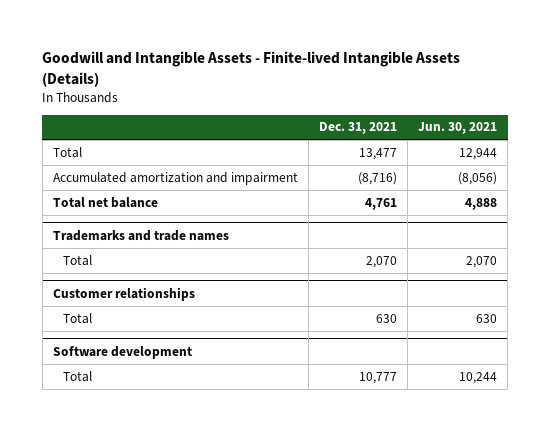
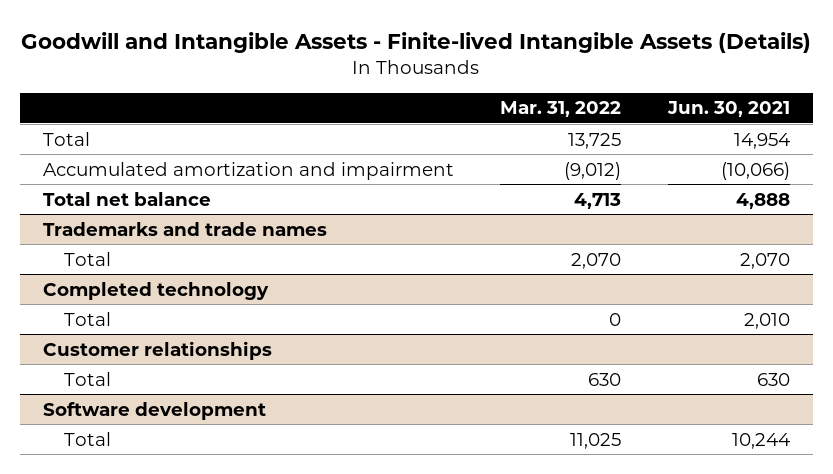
[319,122,398,135] Dec. 31, 2021 -> none
none -> [500,101,622,118] Mar. 31, 2022
[459,147,498,160] 12,944 -> [733,132,790,149] 14,954
[458,171,498,185] (8,056) -> [720,161,790,180] (10,066)
none -> [43,281,270,300] Completed technology
none -> [63,311,111,326] Total

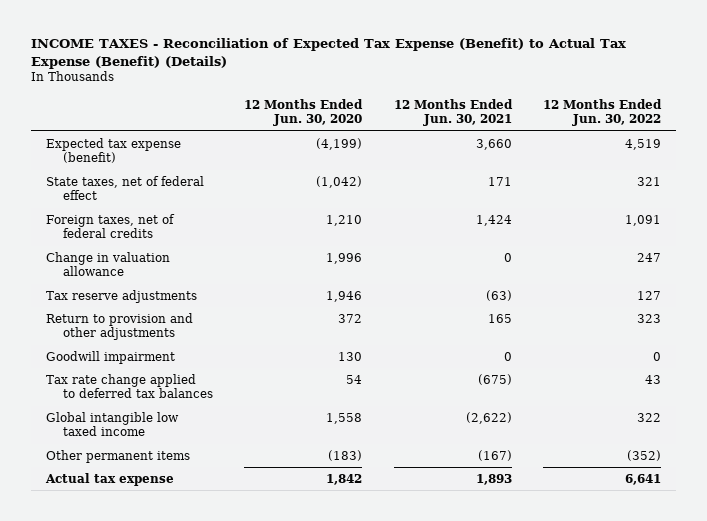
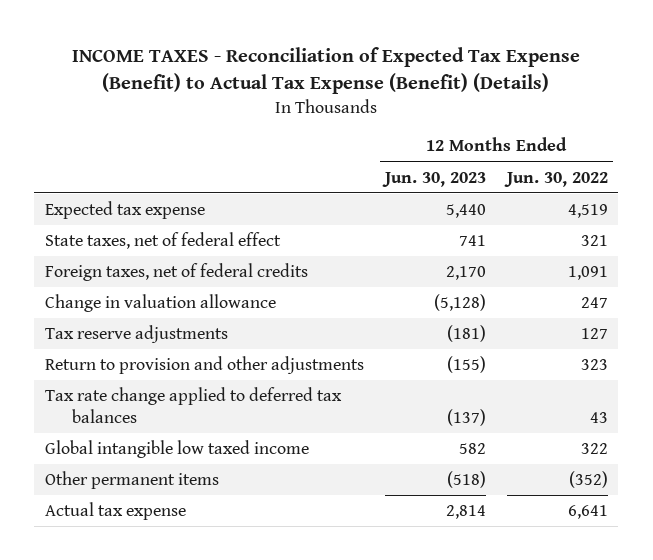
[244,98,364,127] 12 Months Ended Jun. 30, 2020 -> none
[393,98,513,127] 12 Months Ended Jun. 30, 2021 -> none
none -> [381,171,486,187] Jun. 30, 2023
[46,137,182,164] Expected tax expense (benefit) -> [44,201,205,220] Expected tax expense
[46,350,176,364] Goodwill impairment -> none

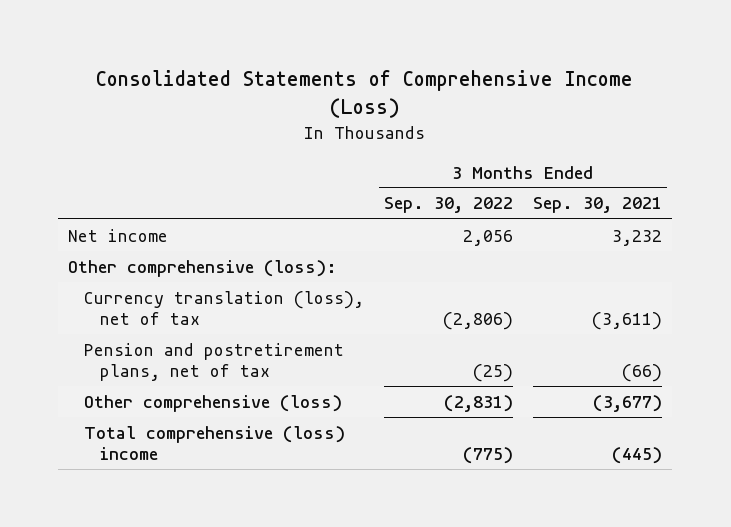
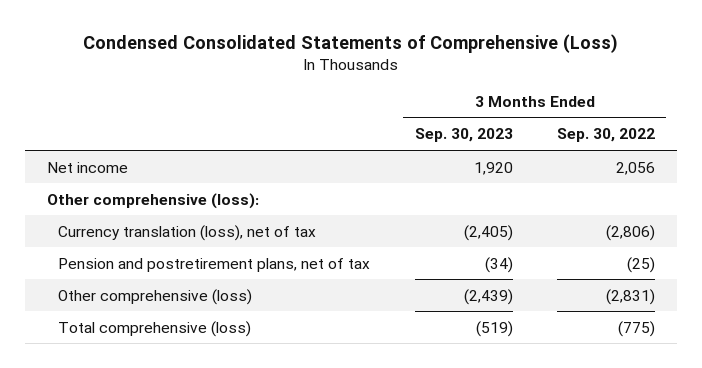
[96,70,634,119] Consolidated Statements of Comprehensive Income (Loss) -> [82,33,618,53] Condensed Consolidated Statements of Comprehensive (Loss)
[533,197,663,214] Sep. 30, 2021 -> none
none -> [414,128,513,143] Sep. 30, 2023
[84,425,346,460] Total comprehensive (loss) income -> [58,320,252,337] Total comprehensive (loss)

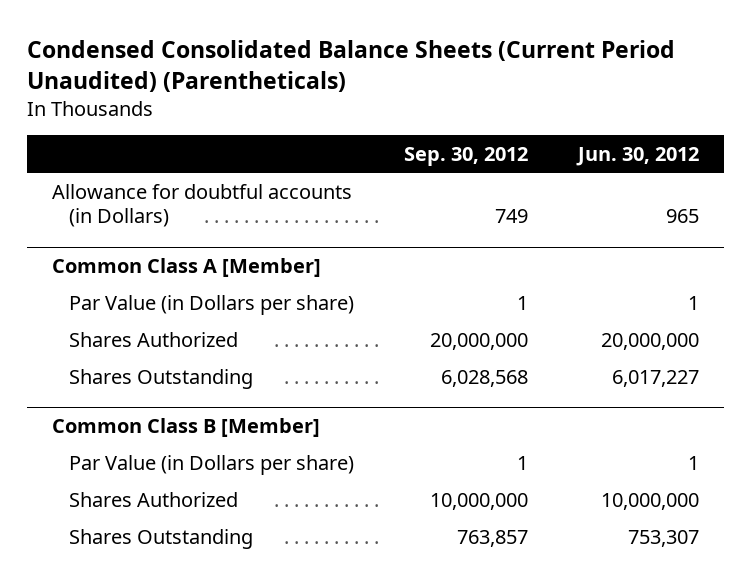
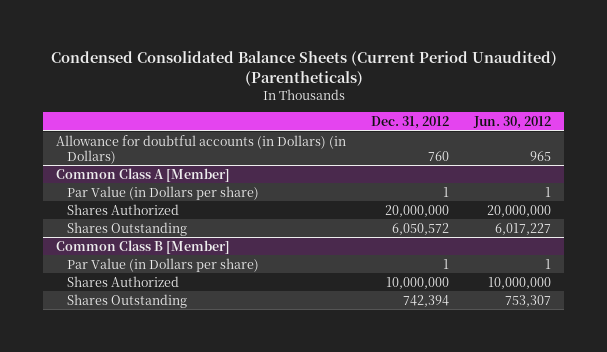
[403,146,528,166] Sep. 30, 2012 -> none
none -> [371,116,450,130] Dec. 31, 2012
[52,183,353,228] Allowance for doubtful accounts (in Dollars) -> [55,134,346,164] Allowance for doubtful accounts (in Dollars) (in Dollars)

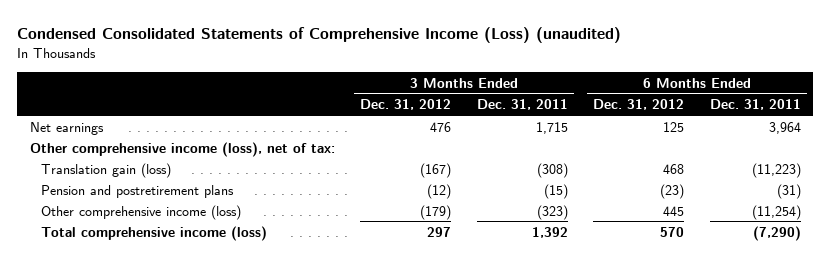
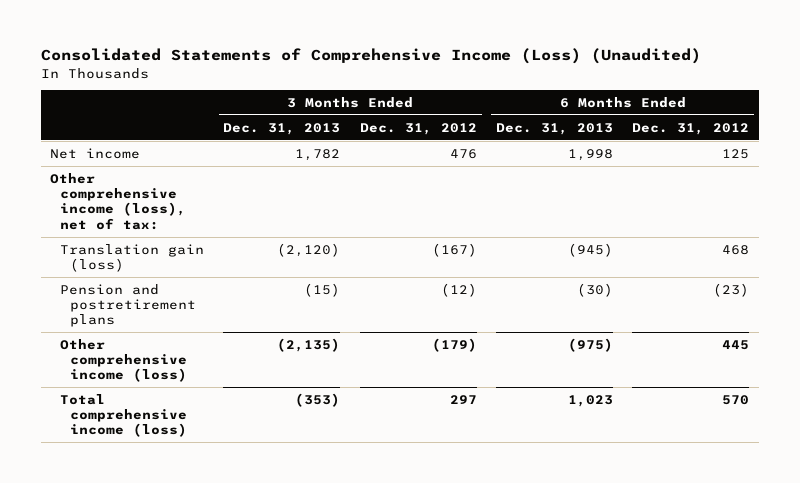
[17,27,622,44] Condensed Consolidated Statements of Comprehensive Income (Loss) (unaudited) -> [40,48,701,65] Consolidated Statements of Comprehensive Income (Loss) (Unaudited)
[476,99,568,111] Dec. 31, 2011 -> none
[709,99,801,111] Dec. 31, 2011 -> none
none -> [223,122,341,135] Dec. 31, 2013
none -> [496,122,614,135] Dec. 31, 2013
[30,121,105,135] Net earnings -> [50,147,141,159] Net income

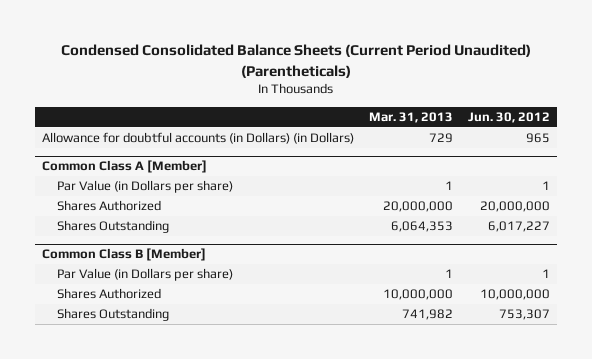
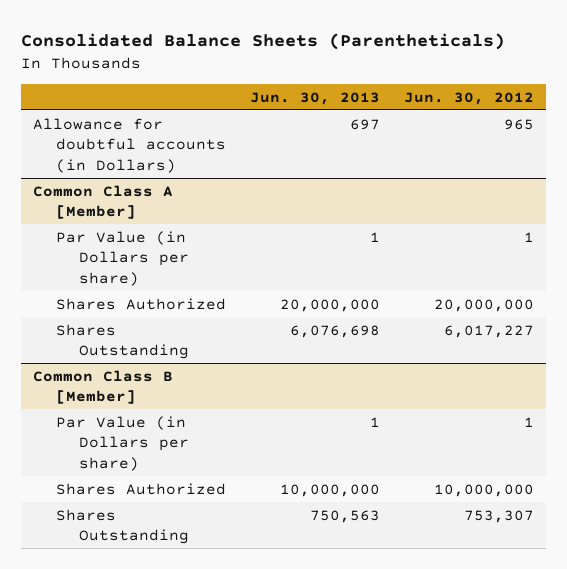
[60,44,531,78] Condensed Consolidated Balance Sheets (Current Period Unaudited) (Parentheticals) -> [21,33,506,51] Consolidated Balance Sheets (Parentheticals)
[368,111,453,123] Mar. 31, 2013 -> none
none -> [249,91,380,105] Jun. 30, 2013
[41,132,354,145] Allowance for doubtful accounts (in Dollars) (in Dollars) -> [33,117,227,174] Allowance for doubtful accounts (in Dollars)

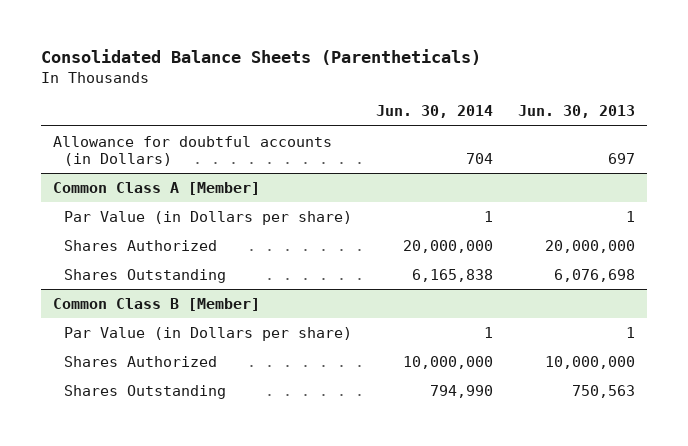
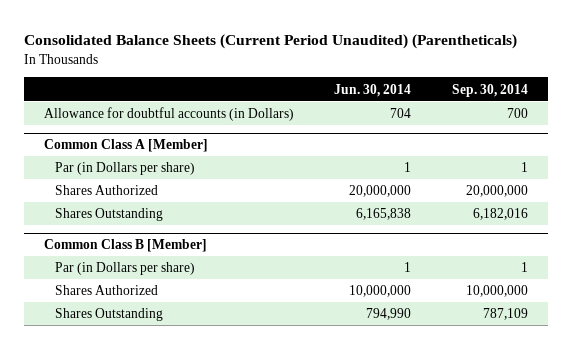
[40,49,481,66] Consolidated Balance Sheets (Parentheticals) -> [24,34,518,50] Consolidated Balance Sheets (Current Period Unaudited) (Parentheticals)
[517,105,635,119] Jun. 30, 2013 -> none
none -> [451,83,528,97] Sep. 30, 2014
[63,210,352,225] Par Value (in Dollars per share) -> [54,162,195,176] Par (in Dollars per share)
[63,326,352,341] Par Value (in Dollars per share) -> [54,262,195,276] Par (in Dollars per share)

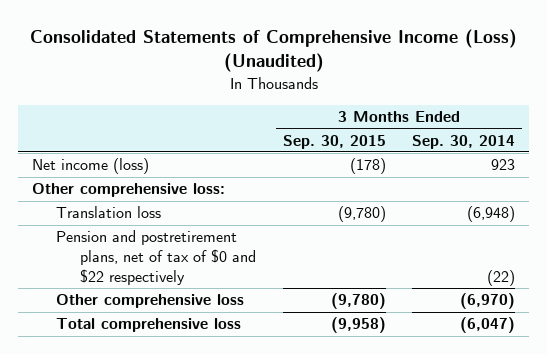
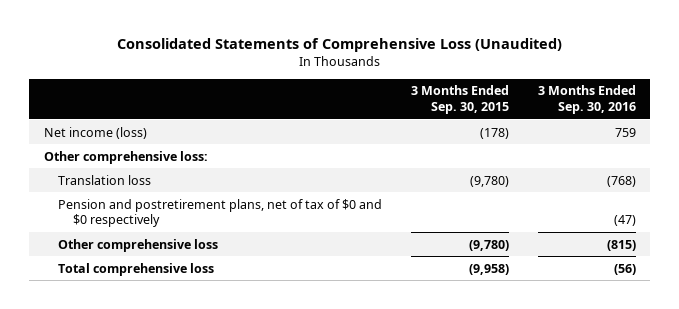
[29,28,517,73] Consolidated Statements of Comprehensive Income (Loss) (Unaudited) -> [116,37,562,52] Consolidated Statements of Comprehensive Loss (Unaudited)
[412,134,516,149] Sep. 30, 2014 -> none
none -> [537,85,636,114] 3 Months Ended Sep. 30, 2016
[55,230,256,285] Pension and postretirement plans, net of tax of $0 and $22 respectively -> [58,198,383,228] Pension and postretirement plans, net of tax of $0 and $0 respectively

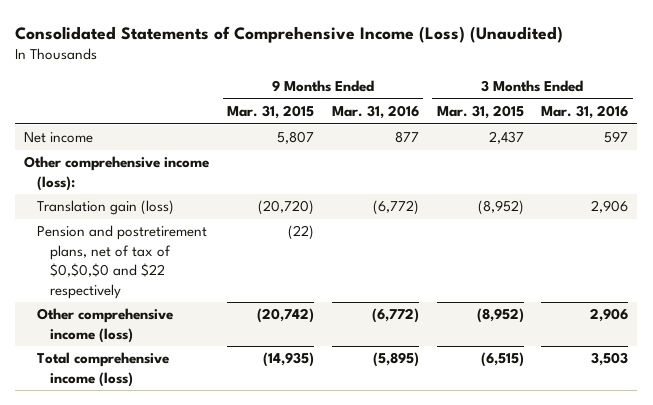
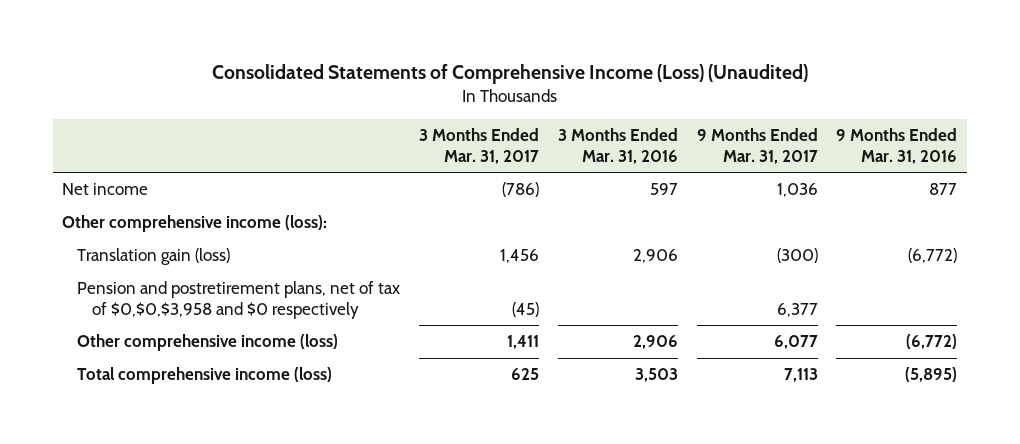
[227,105,315,120] Mar. 31, 2015 -> none
[436,105,524,120] Mar. 31, 2015 -> none
none -> [418,128,539,164] 3 Months Ended Mar. 31, 2017
none -> [696,128,818,164] 9 Months Ended Mar. 31, 2017
[36,225,207,299] Pension and postretirement plans, net of tax of $0,$0,$0 and $22 respectively -> [76,281,400,319] Pension and postretirement plans, net of tax of $0,$0,$3,958 and $0 respectively

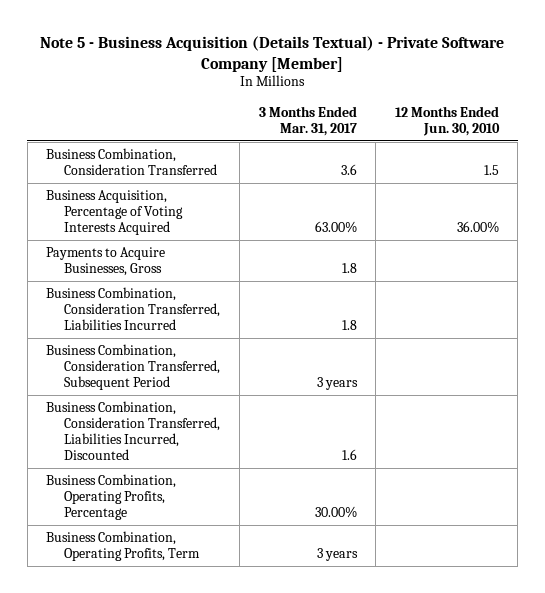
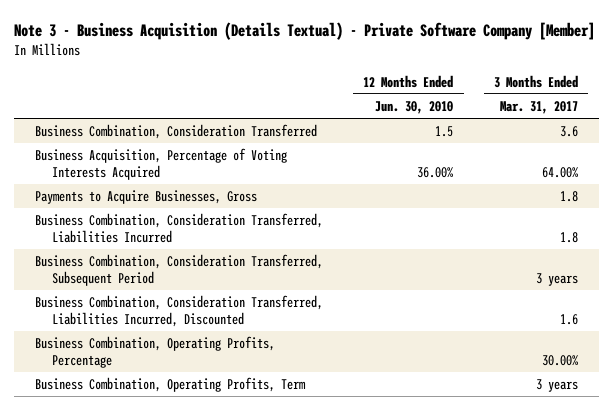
[40,35,505,72] Note 5 - Business Acquisition (Details Textual) - Private Software Company [Member] -> [14,22,596,41] Note 3 - Business Acquisition (Details Textual) - Private Software Company [Member]
[314,220,357,233] 63.00% -> [542,167,579,179] 64.00%

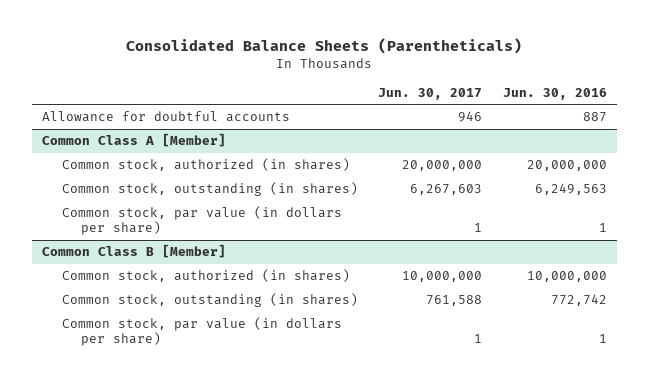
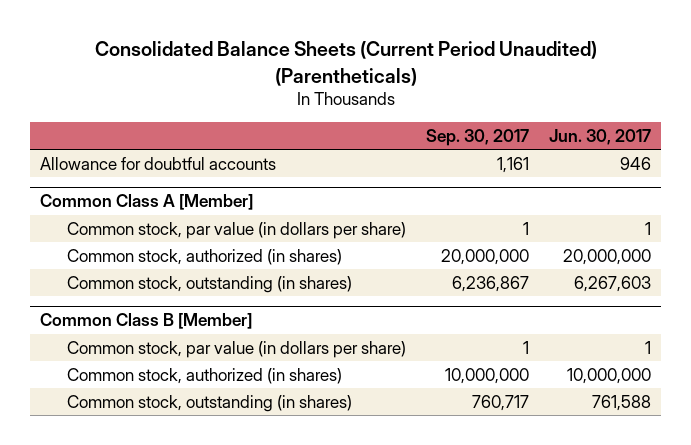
[126,38,523,55] Consolidated Balance Sheets (Parentheticals) -> [94,41,597,86] Consolidated Balance Sheets (Current Period Unaudited) (Parentheticals)
[502,87,607,100] Jun. 30, 2016 -> none
none -> [425,128,529,146] Sep. 30, 2017
[61,206,342,236] Common stock, par value (in dollars per share) -> [66,221,406,239] Common stock, par value (in dollars per share)
[61,317,342,347] Common stock, par value (in dollars per share) -> [66,340,406,358] Common stock, par value (in dollars per share)

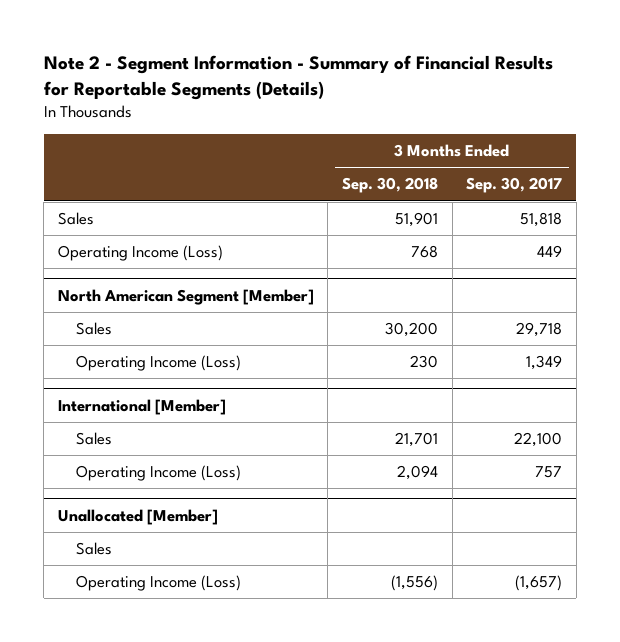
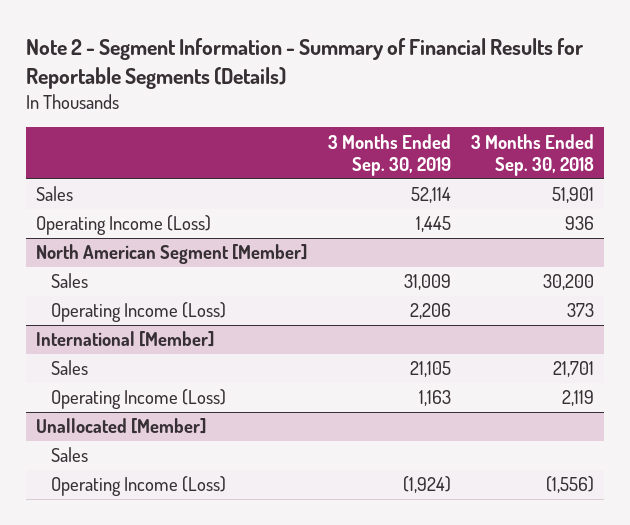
[466,177,563,194] Sep. 30, 2017 -> none
none -> [327,133,451,177] 3 Months Ended Sep. 30, 2019
[410,245,438,259] 768 -> [564,216,594,231] 936
[409,355,438,369] 230 -> [566,303,594,318] 373
[396,465,438,481] 2,094 -> [561,390,594,407] 2,119

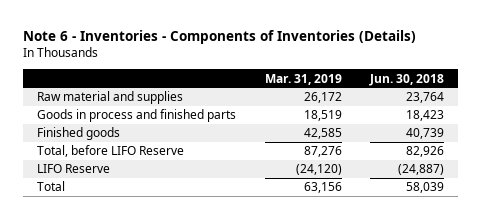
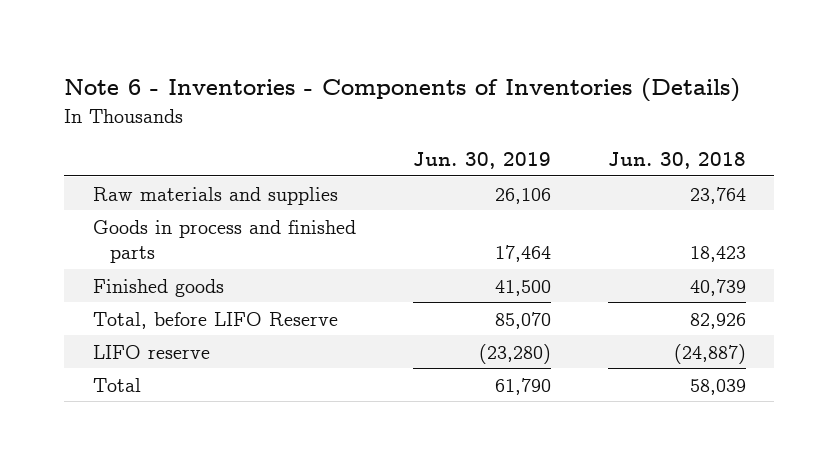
[264,73,342,85] Mar. 31, 2019 -> none
none -> [412,152,551,170] Jun. 30, 2019
[37,91,184,105] Raw material and supplies -> [92,186,338,205] Raw materials and supplies
[37,164,111,174] LIFO Reserve -> [92,344,210,359] LIFO reserve

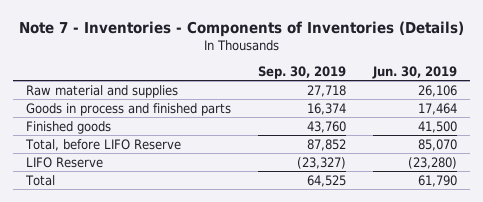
[63,78,740,103] Note 6 - Inventories - Components of Inventories (Details) -> [18,20,464,37] Note 7 - Inventories - Components of Inventories (Details)
[607,152,746,170] Jun. 30, 2018 -> none
none -> [258,65,347,79] Sep. 30, 2019
[92,186,338,205] Raw materials and supplies -> [26,84,179,98] Raw material and supplies
[92,344,210,359] LIFO reserve -> [26,156,104,168] LIFO Reserve

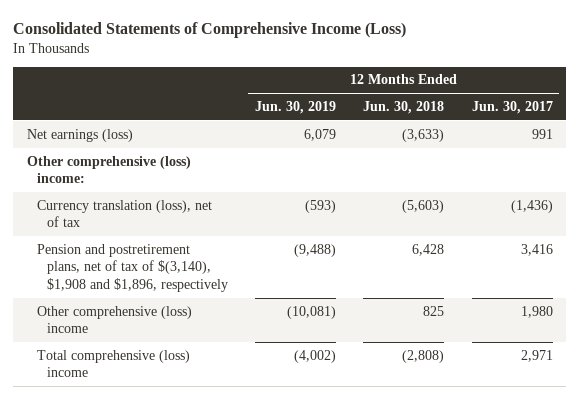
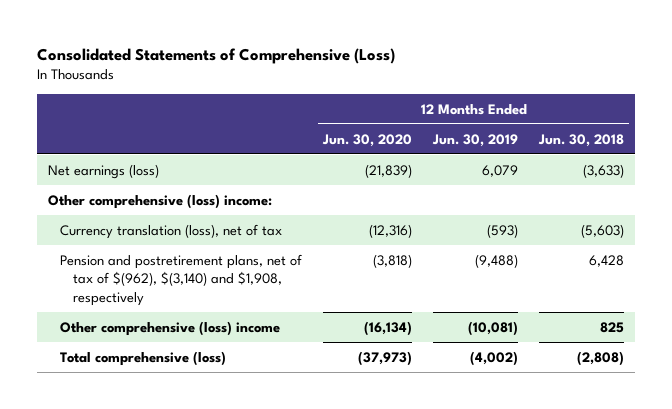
[12,22,406,39] Consolidated Statements of Comprehensive Income (Loss) -> [37,47,396,64] Consolidated Statements of Comprehensive (Loss)
[471,101,553,115] Jun. 30, 2017 -> none
none -> [322,133,413,147] Jun. 30, 2020
[36,243,228,292] Pension and postretirement plans, net of tax of $(3,140), $1,908 and $1,896, respectively -> [60,253,303,306] Pension and postretirement plans, net of tax of $(962), $(3,140) and $1,908, respectively
[36,349,190,378] Total comprehensive (loss) income -> [60,350,227,366] Total comprehensive (loss)

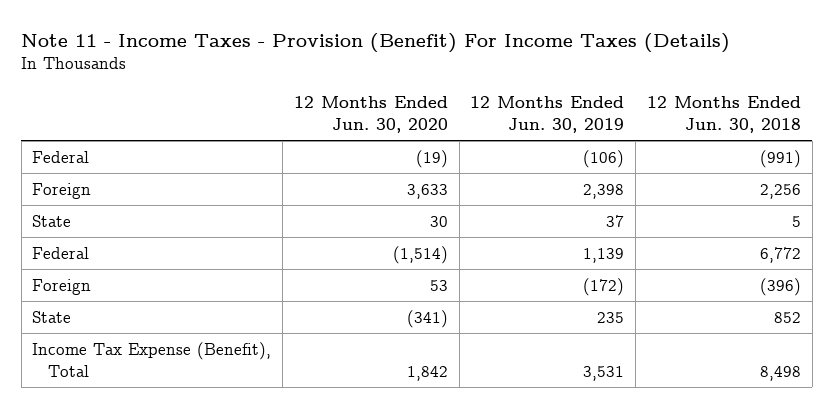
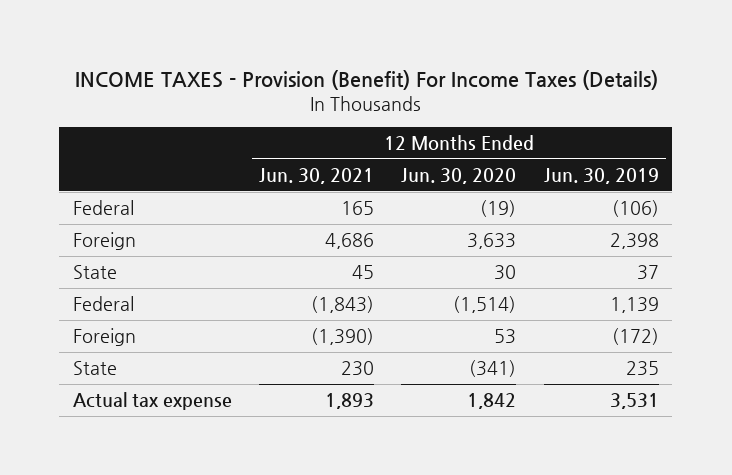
[21,32,731,53] Note 11 - Income Taxes - Provision (Benefit) For Income Taxes (Details) -> [74,70,658,91] INCOME TAXES - Provision (Benefit) For Income Taxes (Details)
[647,95,802,133] 12 Months Ended Jun. 30, 2018 -> none
none -> [259,167,375,184] Jun. 30, 2021
[32,341,272,377] Income Tax Expense (Benefit), Total -> [72,391,232,410] Actual tax expense

